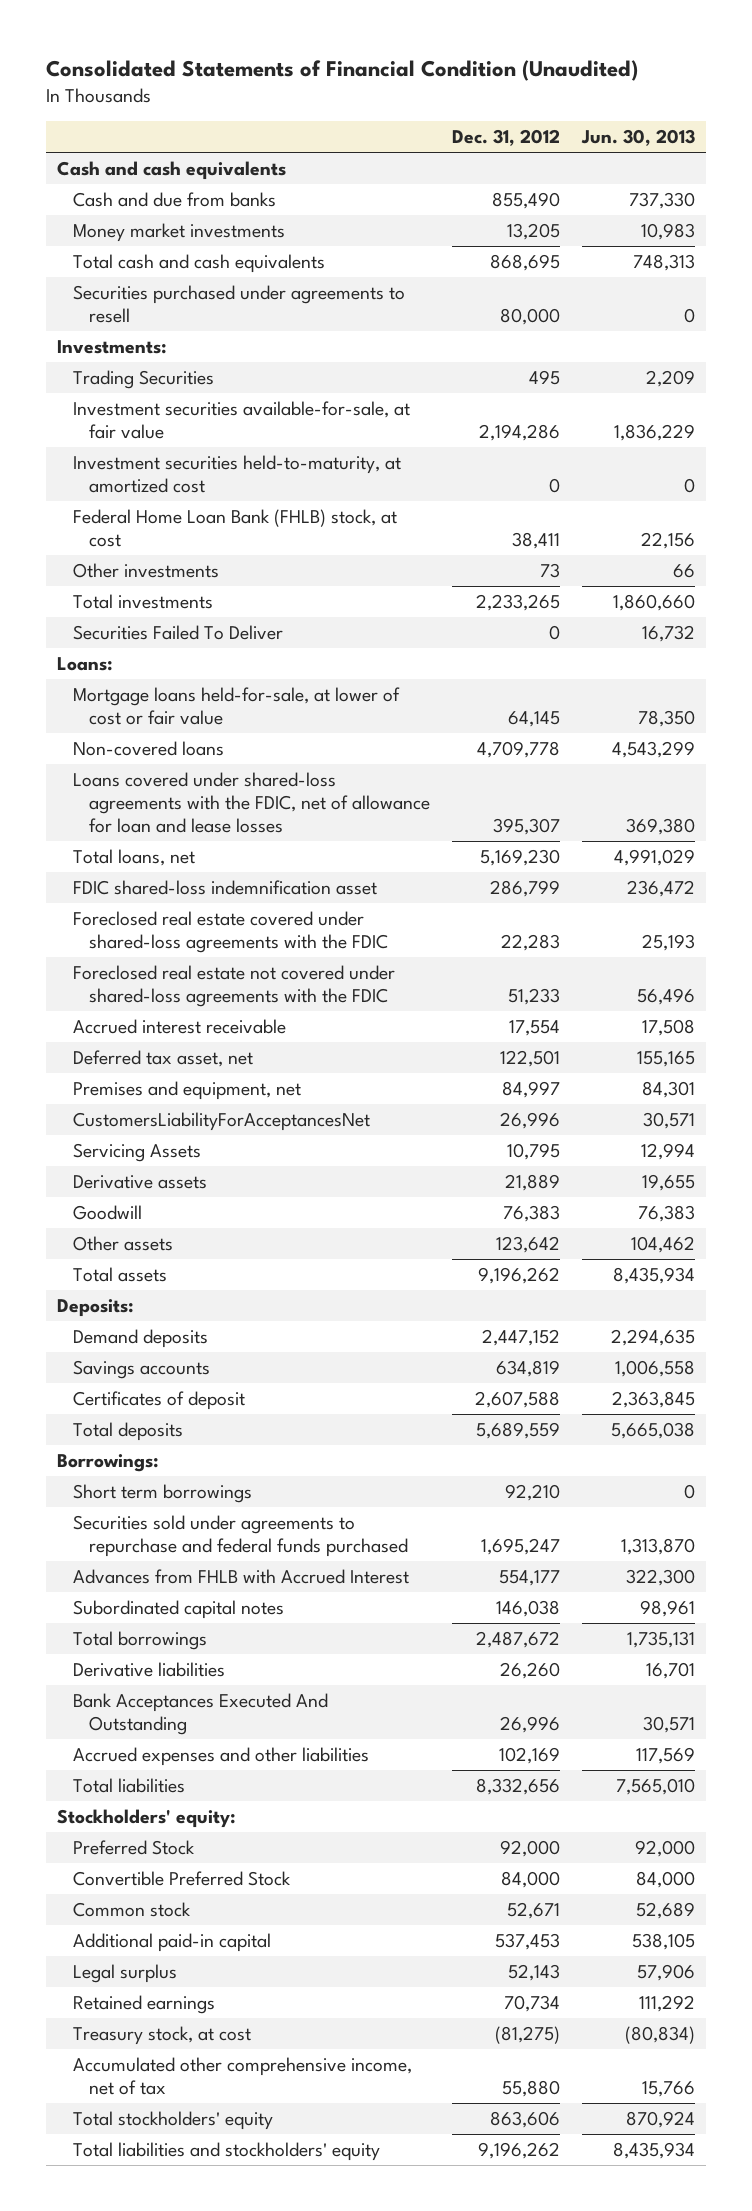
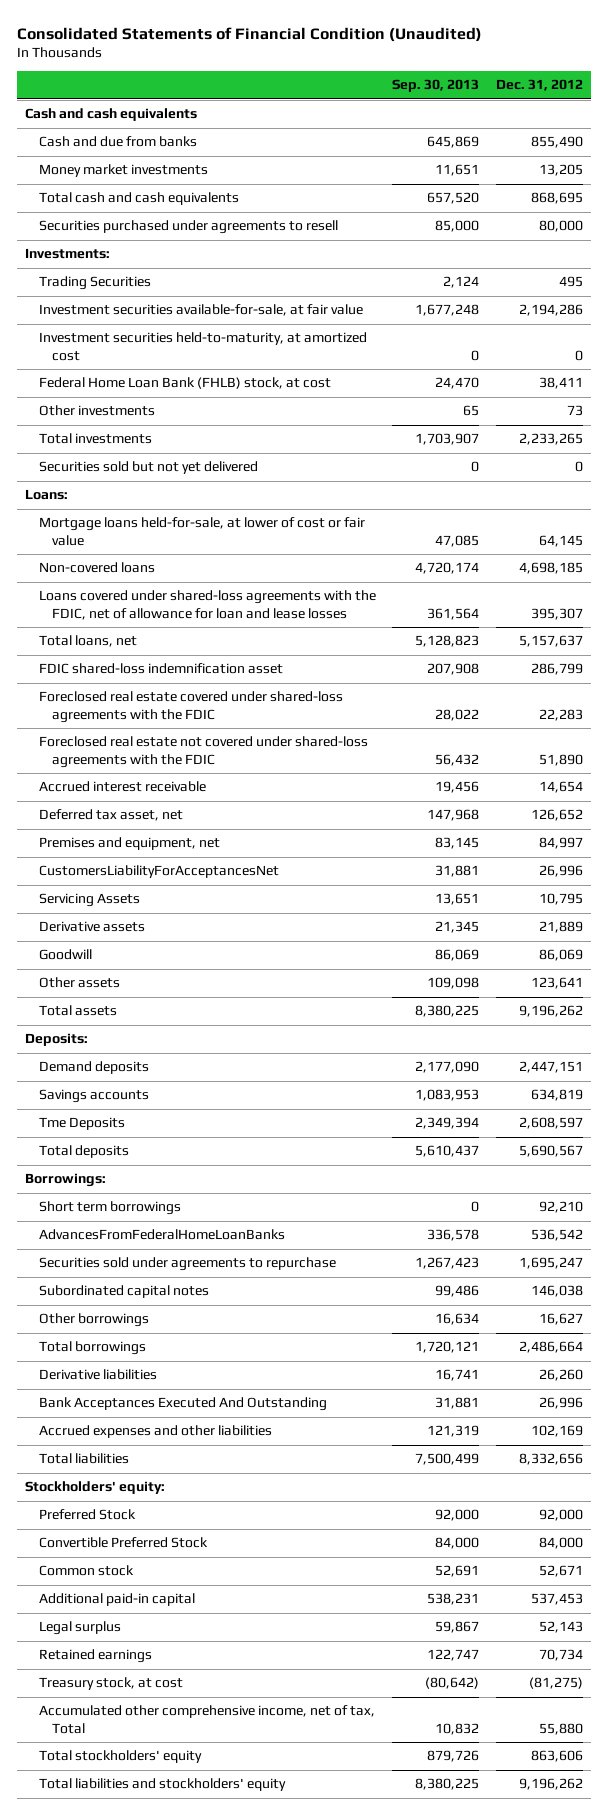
[581,129,696,147] Jun. 30, 2013 -> none
none -> [392,79,480,93] Sep. 30, 2013
[72,624,283,640] Securities Failed To Deliver -> [38,461,258,475] Securities sold but not yet delivered
[477,740,561,758] 4,709,778 -> [518,562,583,575] 4,698,185
[480,848,561,866] 5,169,230 -> [518,635,583,648] 5,157,637
[508,987,561,1005] 51,233 -> [538,753,583,766] 51,890
[509,1019,561,1036] 17,554 -> [538,781,583,794] 14,654
[500,1049,561,1067] 122,501 -> [530,809,583,822] 126,652
[503,1204,561,1222] 76,383 -> [538,949,583,962] 86,069
[496,1235,561,1253] 123,642 -> [530,977,583,990] 123,641
[482,1328,561,1346] 2,447,152 -> [518,1061,583,1074] 2,447,151
[72,1390,245,1410] Certificates of deposit -> [38,1117,125,1131] Tme Deposits
[475,1390,561,1408] 2,607,588 -> [518,1117,583,1130] 2,608,597
[476,1421,561,1439] 5,689,559 -> [518,1145,583,1158] 5,690,567
[72,1568,409,1584] Advances from FHLB with Accrued Interest -> none
none -> [38,1229,285,1241] AdvancesFromFederalHomeLoanBanks
[72,1514,408,1557] Securities sold under agreements to repurchase and federal funds purchased -> [38,1257,336,1272] Securities sold under agreements to repurchase
none -> [38,1313,149,1328] Other borrowings
[476,1630,561,1648] 2,487,672 -> [518,1341,583,1354] 2,486,664
[72,2056,412,2095] Accumulated other comprehensive income, net of tax -> [38,1705,375,1734] Accumulated other comprehensive income, net of tax, Total

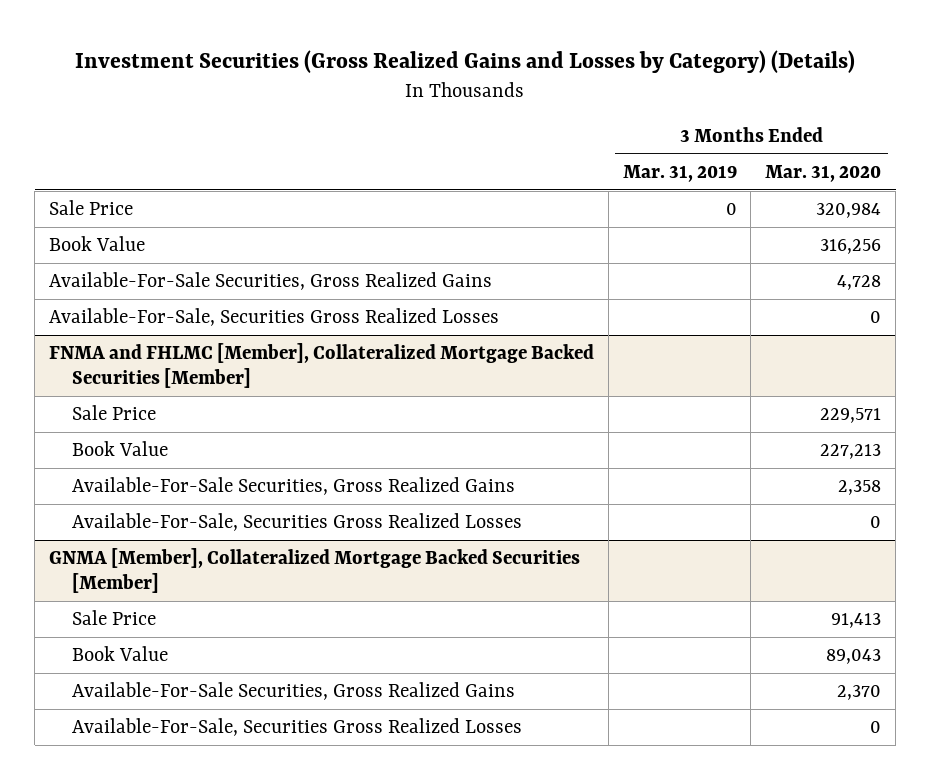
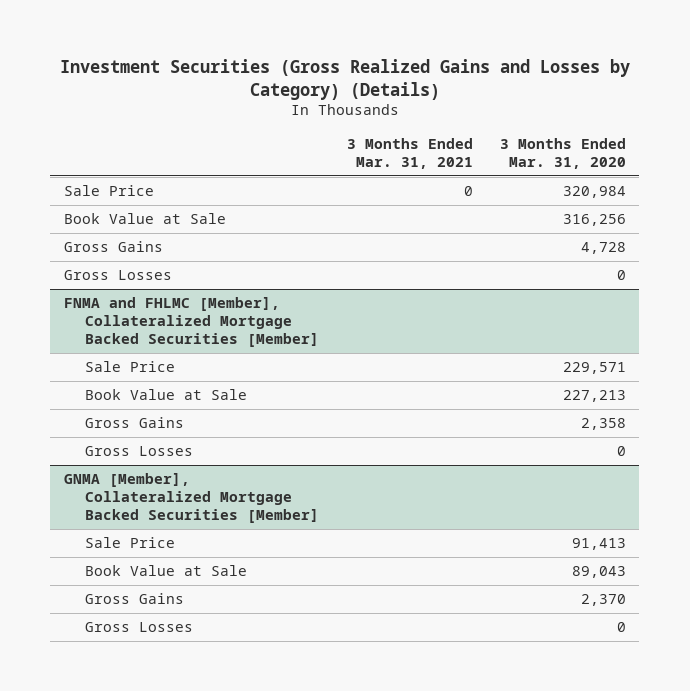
[622,164,737,182] Mar. 31, 2019 -> none
none -> [346,138,473,170] 3 Months Ended Mar. 31, 2021
[49,235,146,251] Book Value -> [64,213,227,225] Book Value at Sale
[49,271,493,290] Available-For-Sale Securities, Gross Realized Gains -> [64,241,164,253] Gross Gains
[49,307,500,326] Available-For-Sale, Securities Gross Realized Losses -> [64,270,173,281] Gross Losses
[72,440,169,456] Book Value -> [85,389,248,401] Book Value at Sale
[72,476,516,495] Available-For-Sale Securities, Gross Realized Gains -> [85,417,185,429] Gross Gains
[72,512,523,531] Available-For-Sale, Securities Gross Realized Losses -> [85,446,194,457] Gross Losses
[72,645,169,661] Book Value -> [85,565,248,577] Book Value at Sale
[72,681,516,700] Available-For-Sale Securities, Gross Realized Gains -> [85,593,185,605] Gross Gains
[72,717,523,736] Available-For-Sale, Securities Gross Realized Losses -> [85,622,194,633] Gross Losses

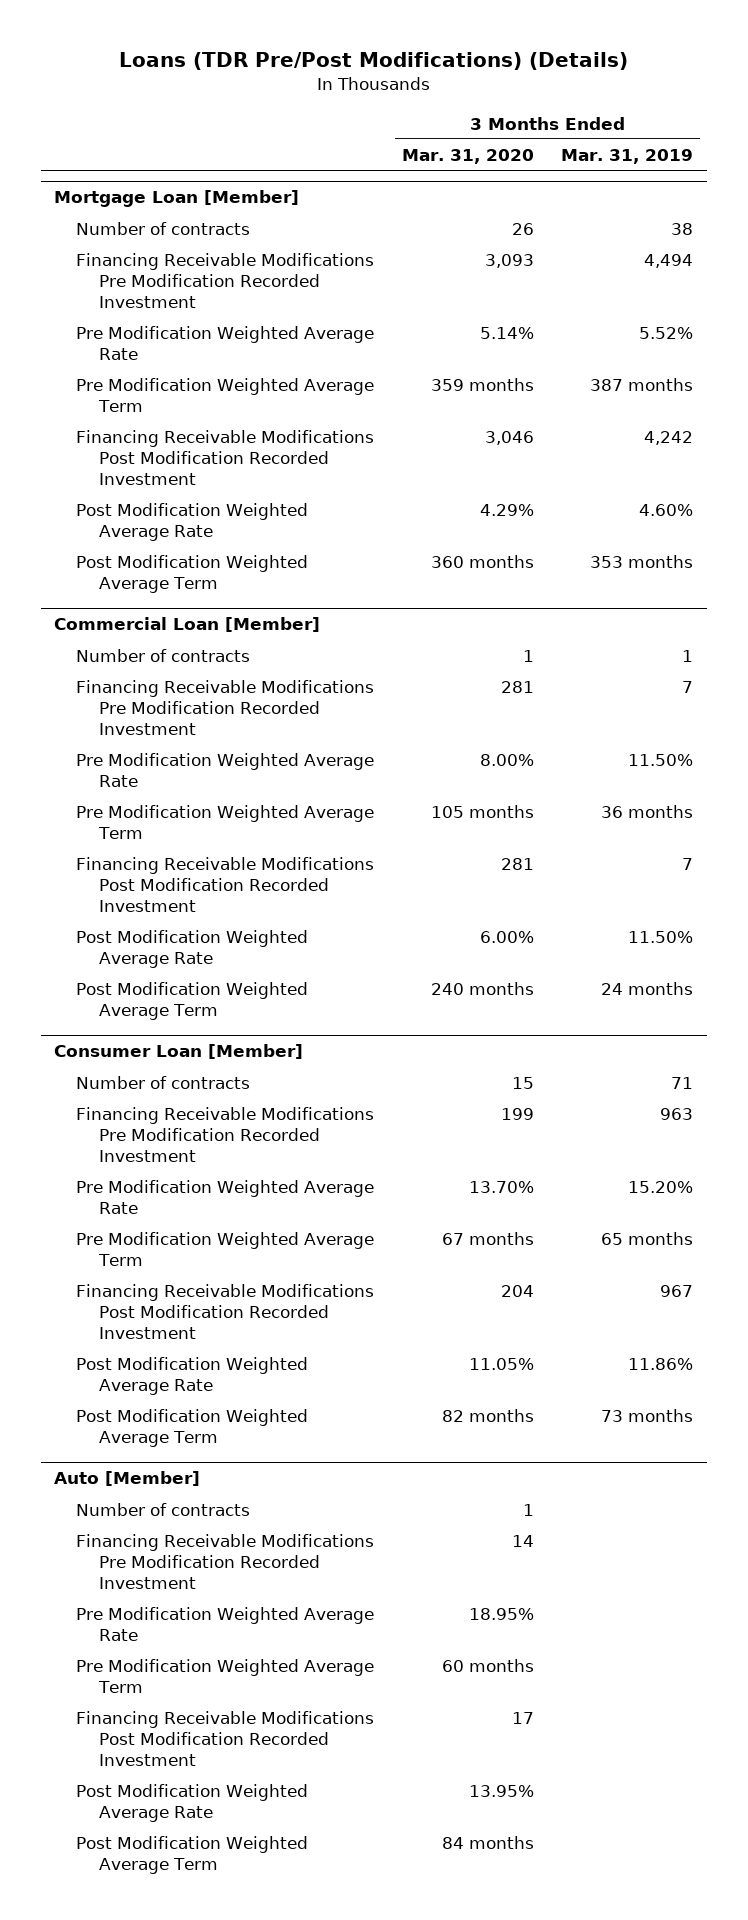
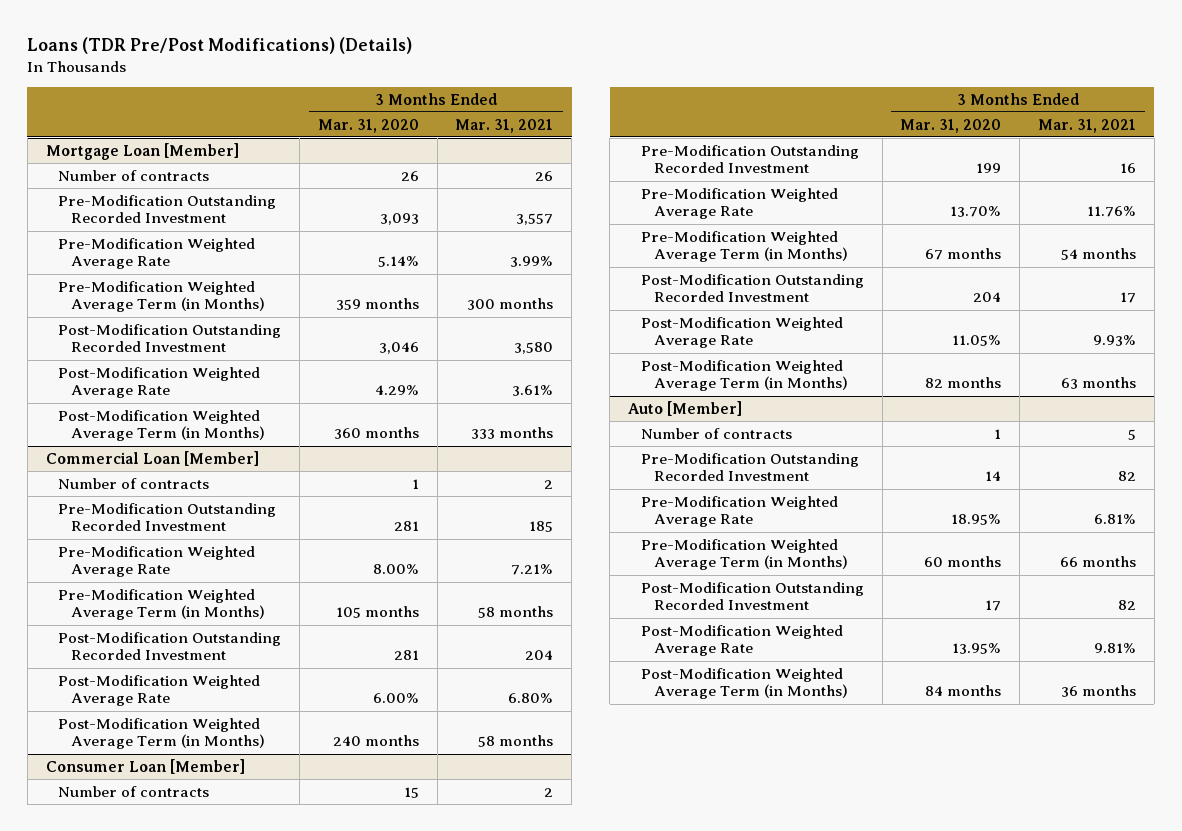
[561,148,694,164] Mar. 31, 2019 -> none
none -> [455,118,554,133] Mar. 31, 2021
[76,252,375,308] Financing Receivable Modifications Pre Modification Recorded Investment -> [58,194,277,224] Pre-Modification Outstanding Recorded Investment
[76,325,375,360] Pre Modification Weighted Average Rate -> [58,237,256,270] Pre-Modification Weighted Average Rate
[76,377,375,412] Pre Modification Weighted Average Term -> [58,280,266,313] Pre-Modification Weighted Average Term (in Months)
[76,429,375,485] Financing Receivable Modifications Post Modification Recorded Investment -> [58,323,282,353] Post-Modification Outstanding Recorded Investment
[76,502,309,541] Post Modification Weighted Average Rate -> [58,366,261,399] Post-Modification Weighted Average Rate
[76,554,309,593] Post Modification Weighted Average Term -> [58,409,266,442] Post-Modification Weighted Average Term (in Months)
[76,679,375,735] Financing Receivable Modifications Pre Modification Recorded Investment -> [58,502,277,532] Pre-Modification Outstanding Recorded Investment
[76,752,375,787] Pre Modification Weighted Average Rate -> [58,545,256,578] Pre-Modification Weighted Average Rate
[76,804,375,839] Pre Modification Weighted Average Term -> [58,588,266,621] Pre-Modification Weighted Average Term (in Months)
[76,856,375,912] Financing Receivable Modifications Post Modification Recorded Investment -> [58,631,282,661] Post-Modification Outstanding Recorded Investment
[76,929,309,968] Post Modification Weighted Average Rate -> [58,674,261,707] Post-Modification Weighted Average Rate
[76,981,309,1020] Post Modification Weighted Average Term -> [58,717,266,750] Post-Modification Weighted Average Term (in Months)
[76,1106,375,1162] Financing Receivable Modifications Pre Modification Recorded Investment -> [640,144,859,174] Pre-Modification Outstanding Recorded Investment
[76,1179,375,1214] Pre Modification Weighted Average Rate -> [640,187,838,220] Pre-Modification Weighted Average Rate
[76,1231,375,1266] Pre Modification Weighted Average Term -> [640,230,848,263] Pre-Modification Weighted Average Term (in Months)
[76,1283,375,1339] Financing Receivable Modifications Post Modification Recorded Investment -> [640,273,864,303] Post-Modification Outstanding Recorded Investment
[76,1356,309,1395] Post Modification Weighted Average Rate -> [640,316,843,349] Post-Modification Weighted Average Rate
[76,1408,309,1447] Post Modification Weighted Average Term -> [640,359,848,392] Post-Modification Weighted Average Term (in Months)
[76,1533,375,1589] Financing Receivable Modifications Pre Modification Recorded Investment -> [640,452,859,482] Pre-Modification Outstanding Recorded Investment
[76,1606,375,1641] Pre Modification Weighted Average Rate -> [640,495,838,528] Pre-Modification Weighted Average Rate
[76,1658,375,1693] Pre Modification Weighted Average Term -> [640,538,848,571] Pre-Modification Weighted Average Term (in Months)
[76,1710,375,1766] Financing Receivable Modifications Post Modification Recorded Investment -> [640,581,864,611] Post-Modification Outstanding Recorded Investment
[76,1783,309,1822] Post Modification Weighted Average Rate -> [640,624,843,657] Post-Modification Weighted Average Rate
[76,1835,309,1874] Post Modification Weighted Average Term -> [640,667,848,700] Post-Modification Weighted Average Term (in Months)

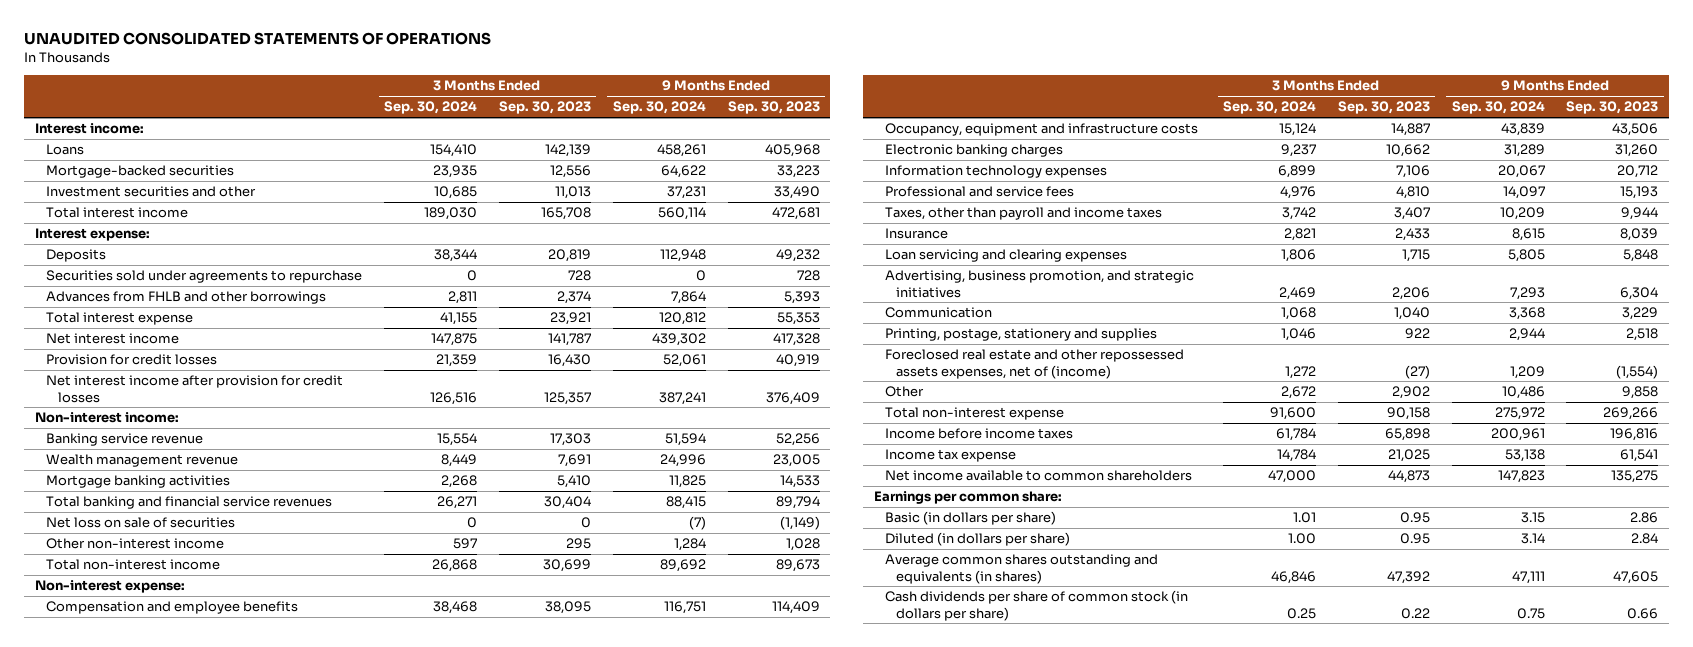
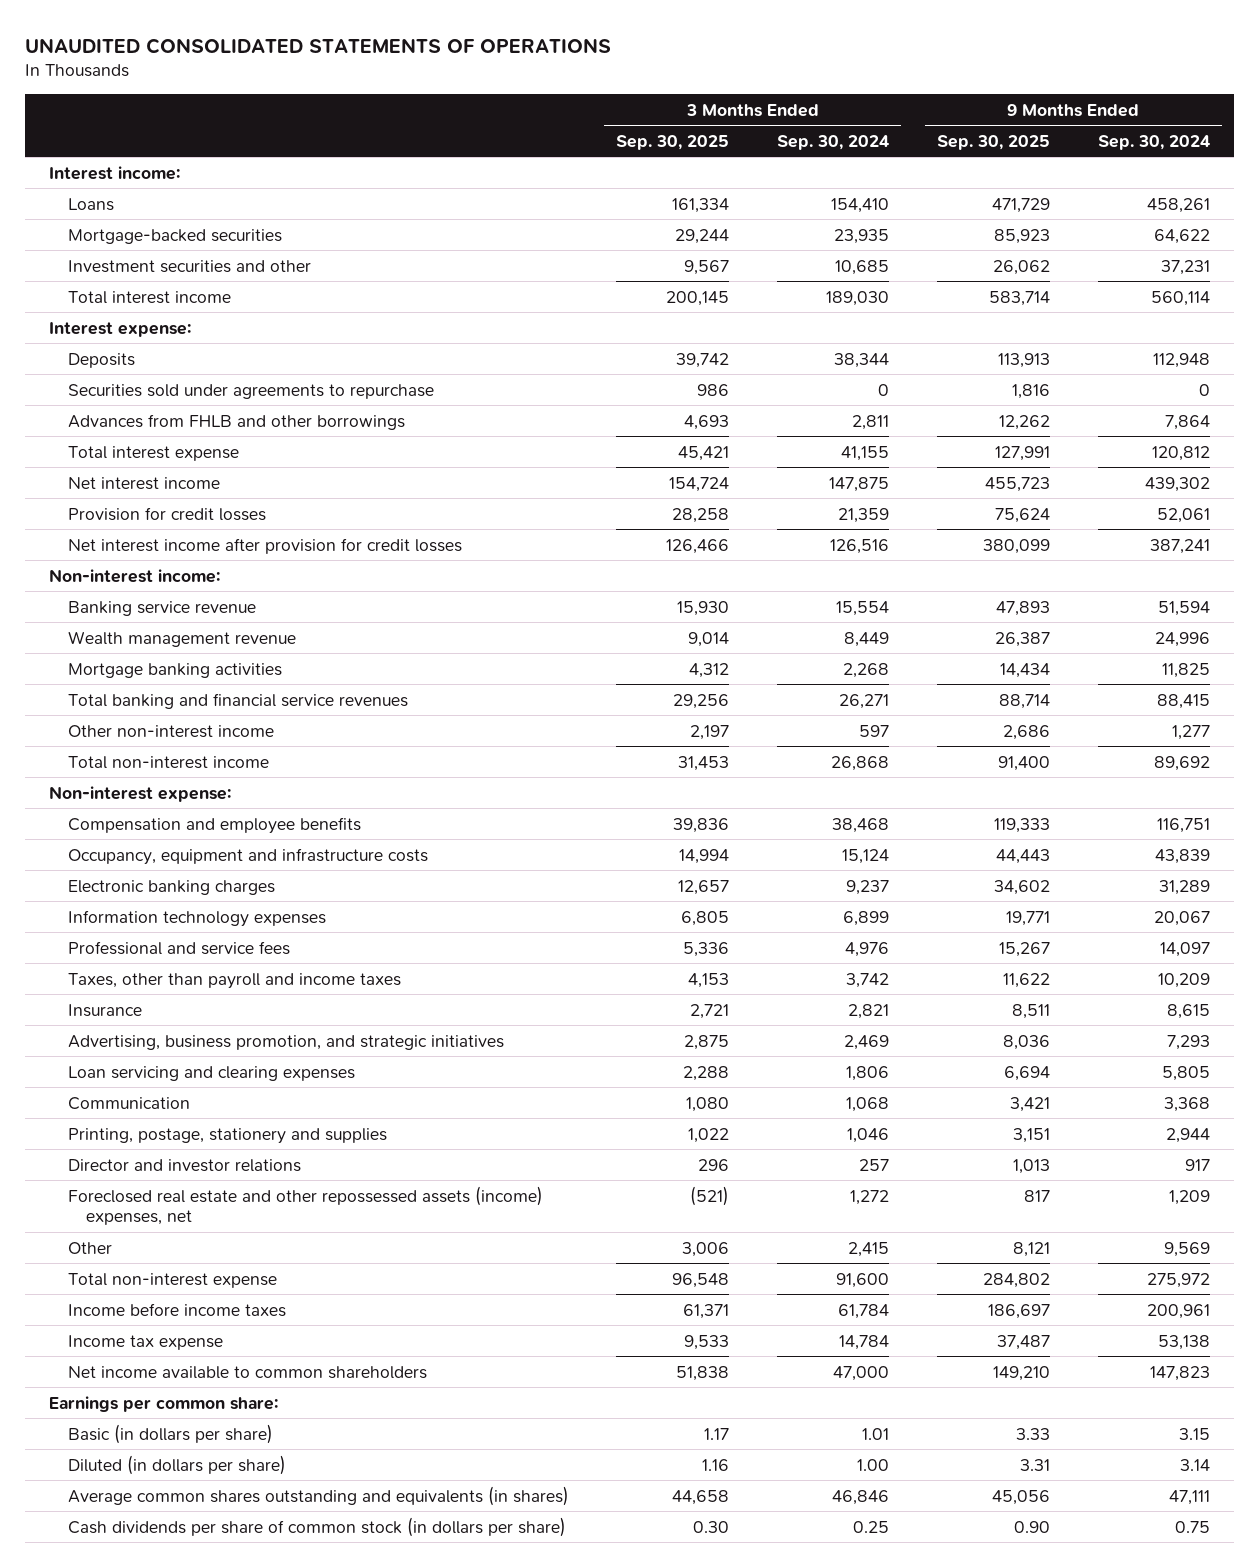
[498,101,591,115] Sep. 30, 2023 -> none
[727,101,820,115] Sep. 30, 2023 -> none
none -> [616,134,730,150] Sep. 30, 2025
none -> [936,134,1050,150] Sep. 30, 2025
[46,517,236,529] Net loss on sale of securities -> none
[673,538,706,552] 1,284 -> [1171,724,1210,740] 1,277
[885,249,1128,263] Loan servicing and clearing expenses -> [67,1065,355,1081] Loan servicing and clearing expenses
none -> [67,1158,301,1172] Director and investor relations
[885,349,1185,379] Foreclosed real estate and other repossessed assets expenses, net of (income) -> [67,1185,543,1226] Foreclosed real estate and other repossessed assets (income) expenses, net
[1281,386,1317,400] 2,672 -> [848,1241,890,1257] 2,415
[1501,386,1545,400] 10,486 -> [1163,1241,1210,1257] 9,569

